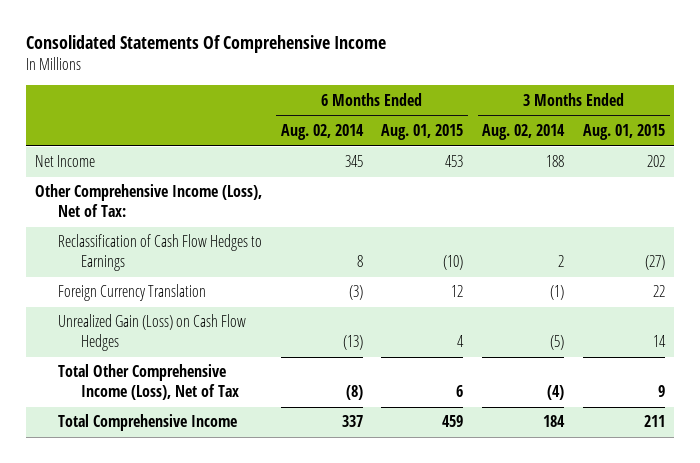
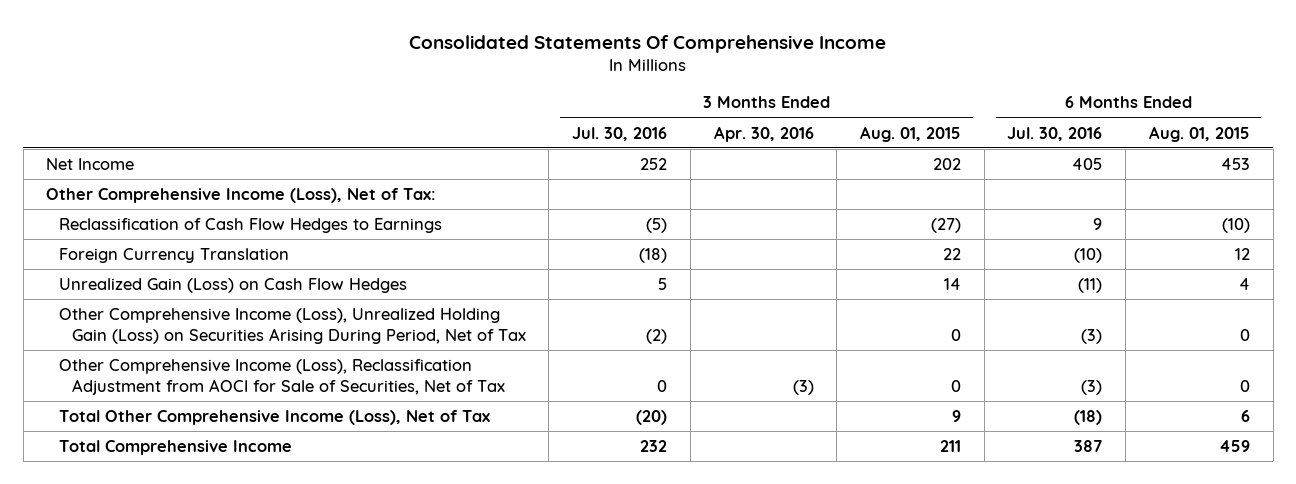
[280,123,364,140] Aug. 02, 2014 -> none
[482,123,566,140] Aug. 02, 2014 -> none
none -> [572,126,668,141] Jul. 30, 2016
none -> [713,125,814,142] Apr. 30, 2016
none -> [1007,126,1103,141] Jul. 30, 2016
none -> [59,307,526,344] Other Comprehensive Income (Loss), Unrealized Holding Gain (Loss) on Securities Arising During Period, Net of Tax
none -> [59,358,505,395] Other Comprehensive Income (Loss), Reclassification Adjustment from AOCI for Sale of Securities, Net of Tax

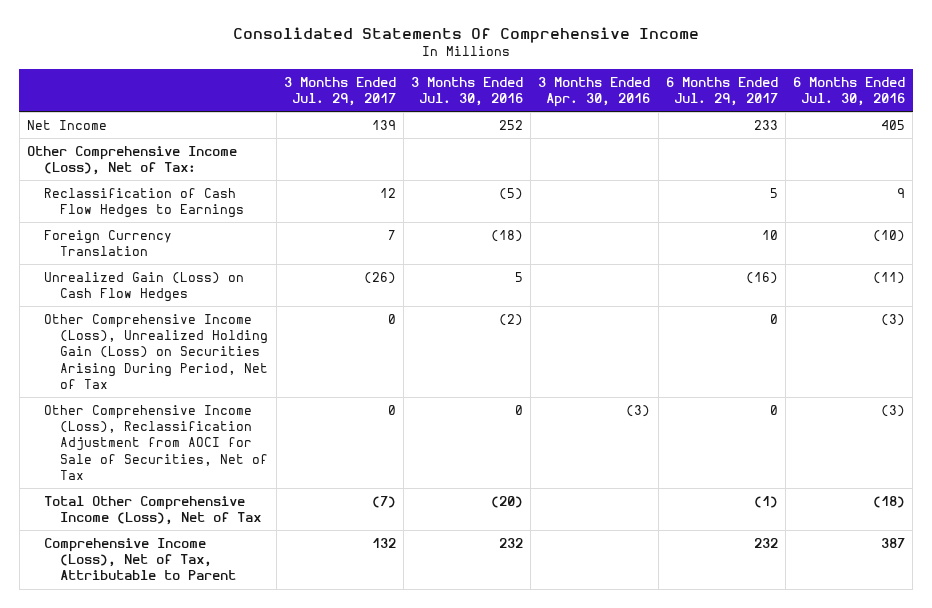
[859,125,961,142] Aug. 01, 2015 -> none
[1148,125,1250,142] Aug. 01, 2015 -> none
none -> [283,76,396,106] 3 Months Ended Jul. 29, 2017
none -> [665,76,778,106] 6 Months Ended Jul. 29, 2017
[59,439,293,455] Total Comprehensive Income -> [43,537,237,581] Comprehensive Income (Loss), Net of Tax, Attributable to Parent

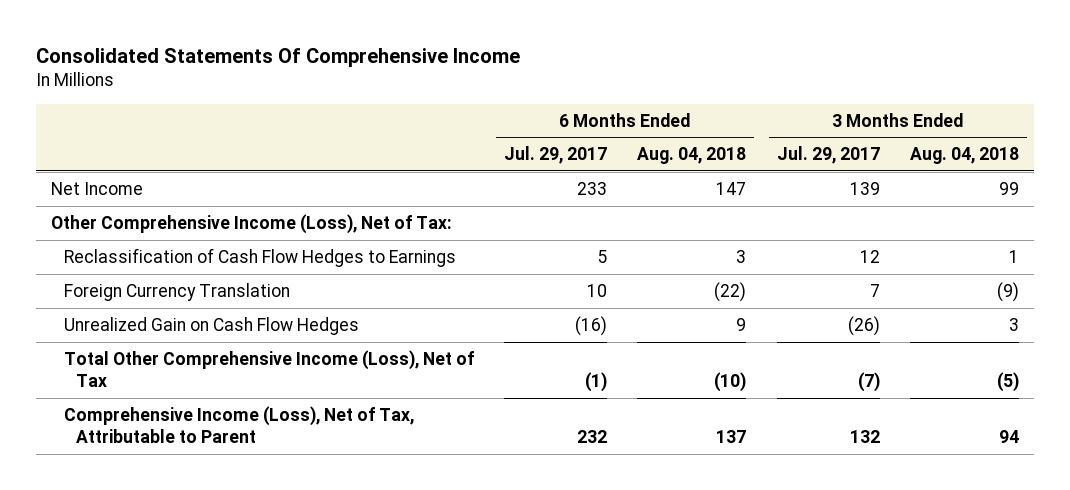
[411,76,524,106] 3 Months Ended Jul. 30, 2016 -> none
[538,76,651,107] 3 Months Ended Apr. 30, 2016 -> none
[793,76,906,106] 6 Months Ended Jul. 30, 2016 -> none
none -> [637,147,747,165] Aug. 04, 2018
none -> [910,147,1020,165] Aug. 04, 2018
[43,313,269,390] Other Comprehensive Income (Loss), Unrealized Holding Gain (Loss) on Securities Arising During Period, Net of Tax -> none
[43,404,269,481] Other Comprehensive Income (Loss), Reclassification Adjustment from AOCI for Sale of Securities, Net of Tax -> none
[43,271,244,303] Unrealized Gain (Loss) on Cash Flow Hedges -> [63,316,359,335] Unrealized Gain on Cash Flow Hedges

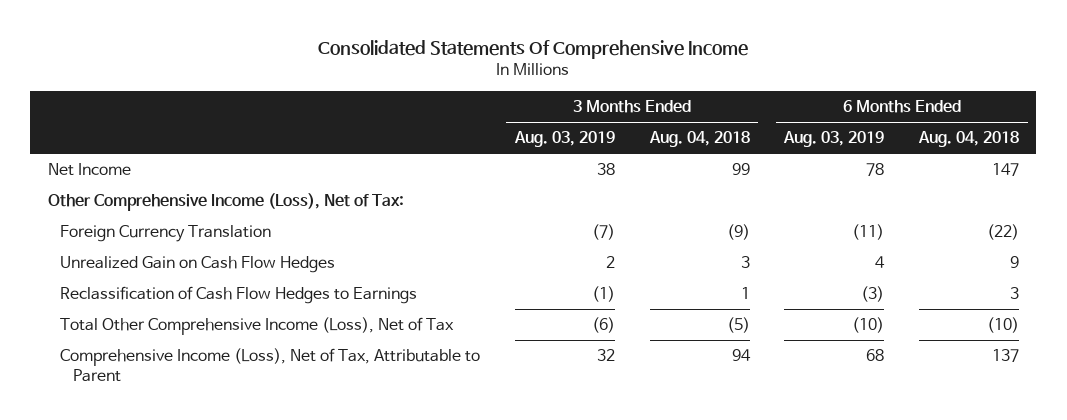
[503,146,607,165] Jul. 29, 2017 -> none
[776,146,880,165] Jul. 29, 2017 -> none
none -> [513,131,615,148] Aug. 03, 2019
none -> [783,131,885,148] Aug. 03, 2019
[63,247,456,267] Reclassification of Cash Flow Hedges to Earnings -> [60,286,418,305] Reclassification of Cash Flow Hedges to Earnings

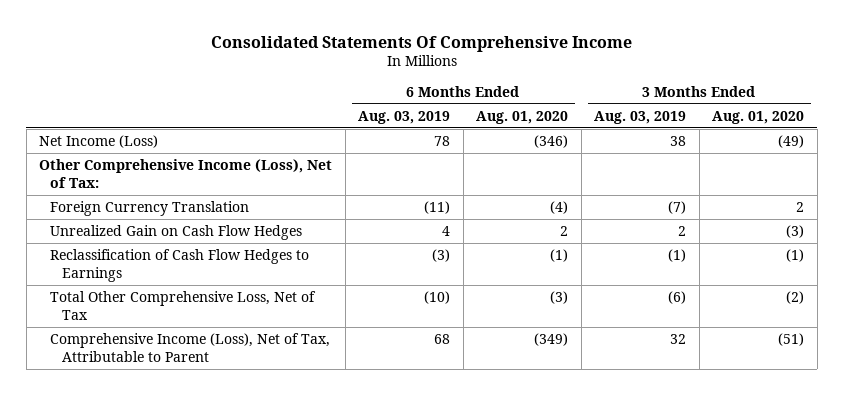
[648,131,750,148] Aug. 04, 2018 -> none
[917,131,1019,148] Aug. 04, 2018 -> none
none -> [476,110,569,124] Aug. 01, 2020
none -> [712,110,805,124] Aug. 01, 2020
[47,163,131,177] Net Income -> [39,134,159,148] Net Income (Loss)
[60,317,455,336] Total Other Comprehensive Income (Loss), Net of Tax -> [50,290,317,320] Total Other Comprehensive Loss, Net of Tax

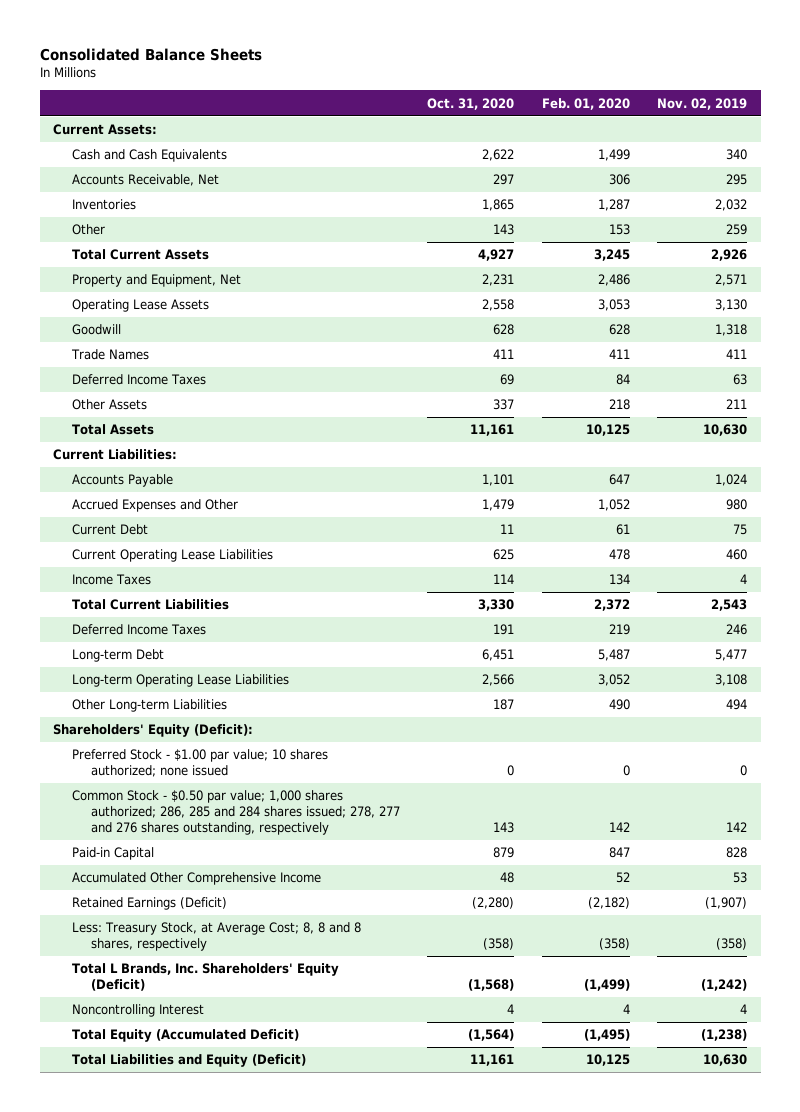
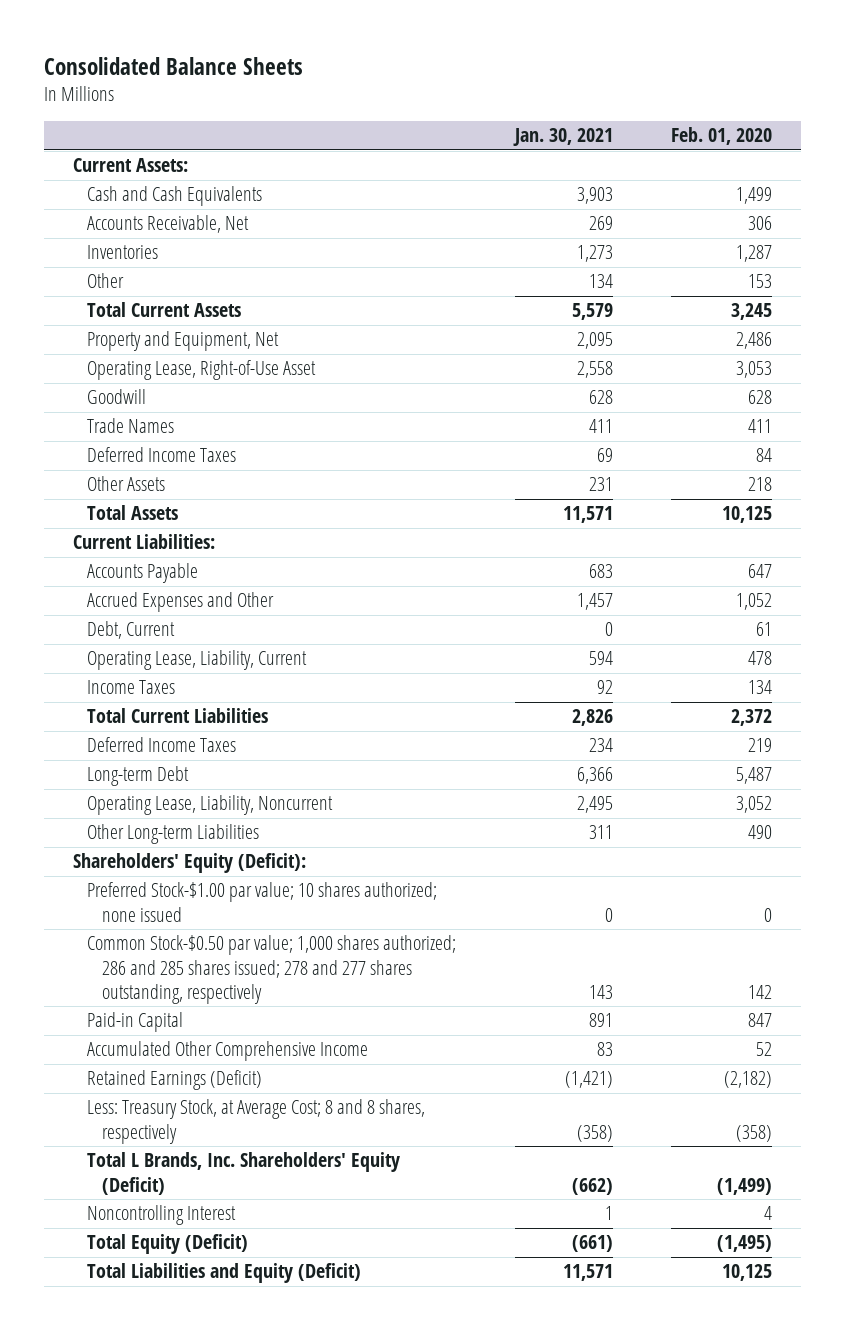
[427,97,515,110] Oct. 31, 2020 -> none
[657,97,748,110] Nov. 02, 2019 -> none
none -> [512,128,613,147] Jan. 30, 2021
[72,299,210,313] Operating Lease Assets -> [87,360,317,381] Operating Lease, Right-of-Use Asset
[72,524,149,536] Current Debt -> [87,621,176,640] Debt, Current
[72,549,274,563] Current Operating Lease Liabilities -> [87,650,308,671] Operating Lease, Liability, Current
[72,674,290,688] Long-term Operating Lease Liabilities -> [87,795,334,816] Operating Lease, Liability, Noncurrent
[72,749,329,778] Preferred Stock - $1.00 par value; 10 shares authorized; none issued -> [87,882,438,922] Preferred Stock-$1.00 par value; 10 shares authorized; none issued
[72,790,400,835] Common Stock - $0.50 par value; 1,000 shares authorized; 286, 285 and 284 shares issued; 278, 277 and 276 shares outstanding, respectively -> [87,935,457,1004] Common Stock-$0.50 par value; 1,000 shares authorized; 286 and 285 shares issued; 278 and 277 shares outstanding, respectively
[72,922,362,952] Less: Treasury Stock, at Average Cost; 8, 8 and 8 shares, respectively -> [87,1099,426,1144] Less: Treasury Stock, at Average Cost; 8 and 8 shares, respectively
[72,1029,300,1043] Total Equity (Accumulated Deficit) -> [87,1234,249,1255] Total Equity (Deficit)

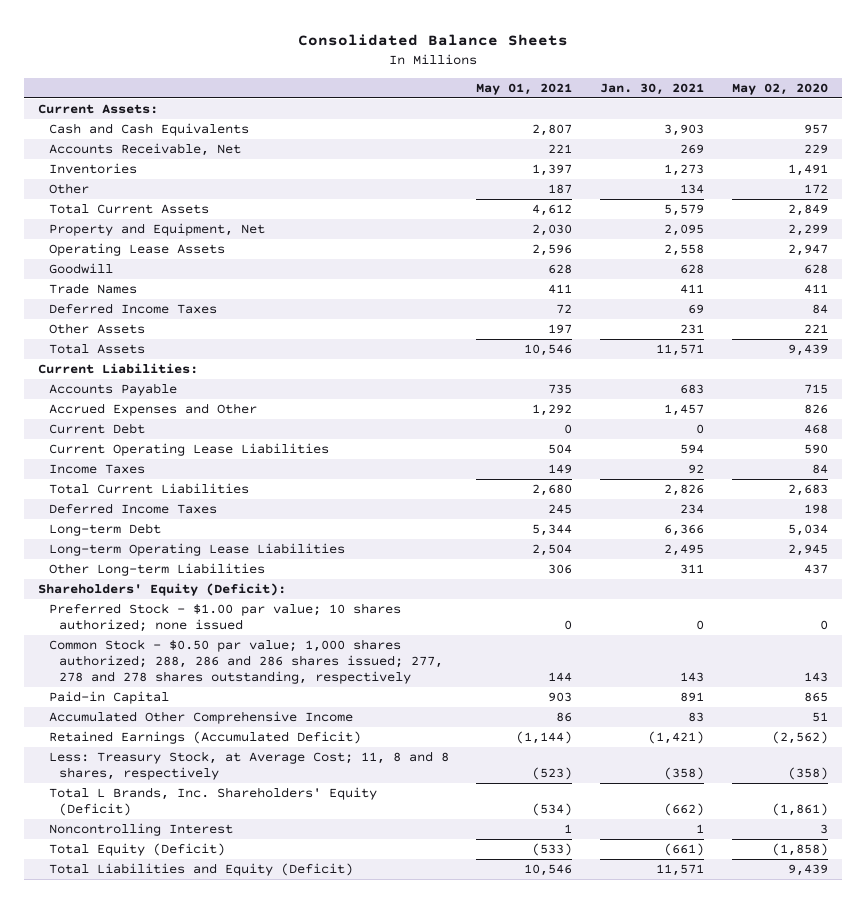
[670,127,772,146] Feb. 01, 2020 -> none
none -> [476,82,573,95] May 01, 2021
none -> [731,82,828,95] May 02, 2020
[87,360,317,381] Operating Lease, Right-of-Use Asset -> [48,242,225,256] Operating Lease Assets
[87,621,176,640] Debt, Current -> [48,422,145,434] Current Debt
[87,650,308,671] Operating Lease, Liability, Current -> [48,442,329,456] Current Operating Lease Liabilities
[87,795,334,816] Operating Lease, Liability, Noncurrent -> [48,542,345,556] Long-term Operating Lease Liabilities
[87,882,438,922] Preferred Stock-$1.00 par value; 10 shares authorized; none issued -> [48,602,401,633] Preferred Stock - $1.00 par value; 10 shares authorized; none issued
[87,935,457,1004] Common Stock-$0.50 par value; 1,000 shares authorized; 286 and 285 shares issued; 278 and 277 shares outstanding, respectively -> [48,638,444,685] Common Stock - $0.50 par value; 1,000 shares authorized; 288, 286 and 286 shares issued; 277, 278 and 278 shares outstanding, respectively
[87,1070,263,1091] Retained Earnings (Deficit) -> [48,730,361,744] Retained Earnings (Accumulated Deficit)
[87,1099,426,1144] Less: Treasury Stock, at Average Cost; 8 and 8 shares, respectively -> [48,750,449,781] Less: Treasury Stock, at Average Cost; 11, 8 and 8 shares, respectively

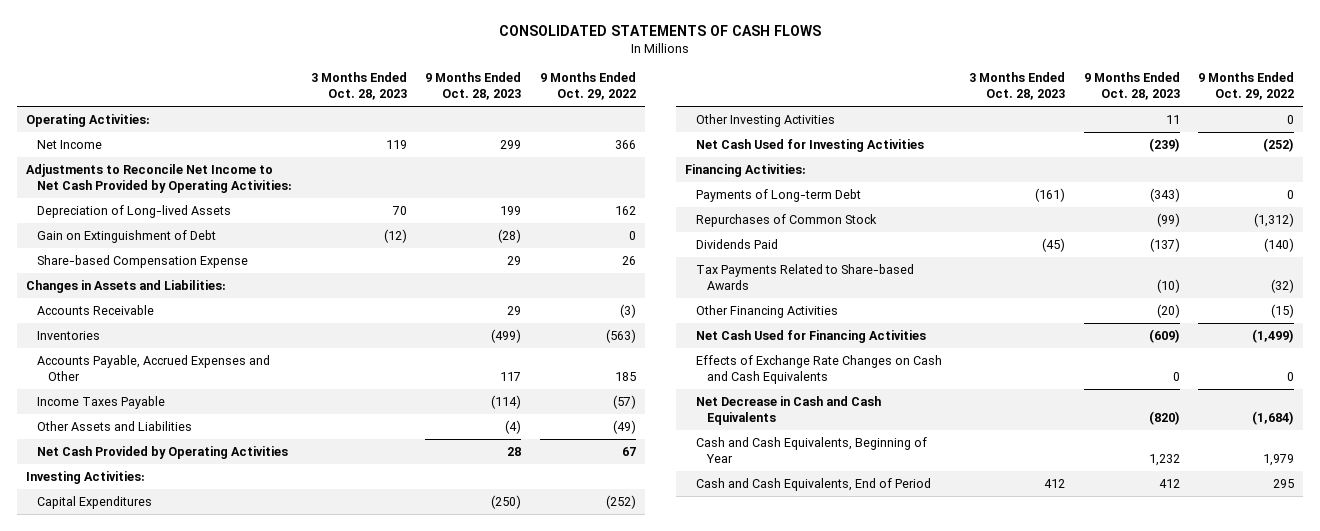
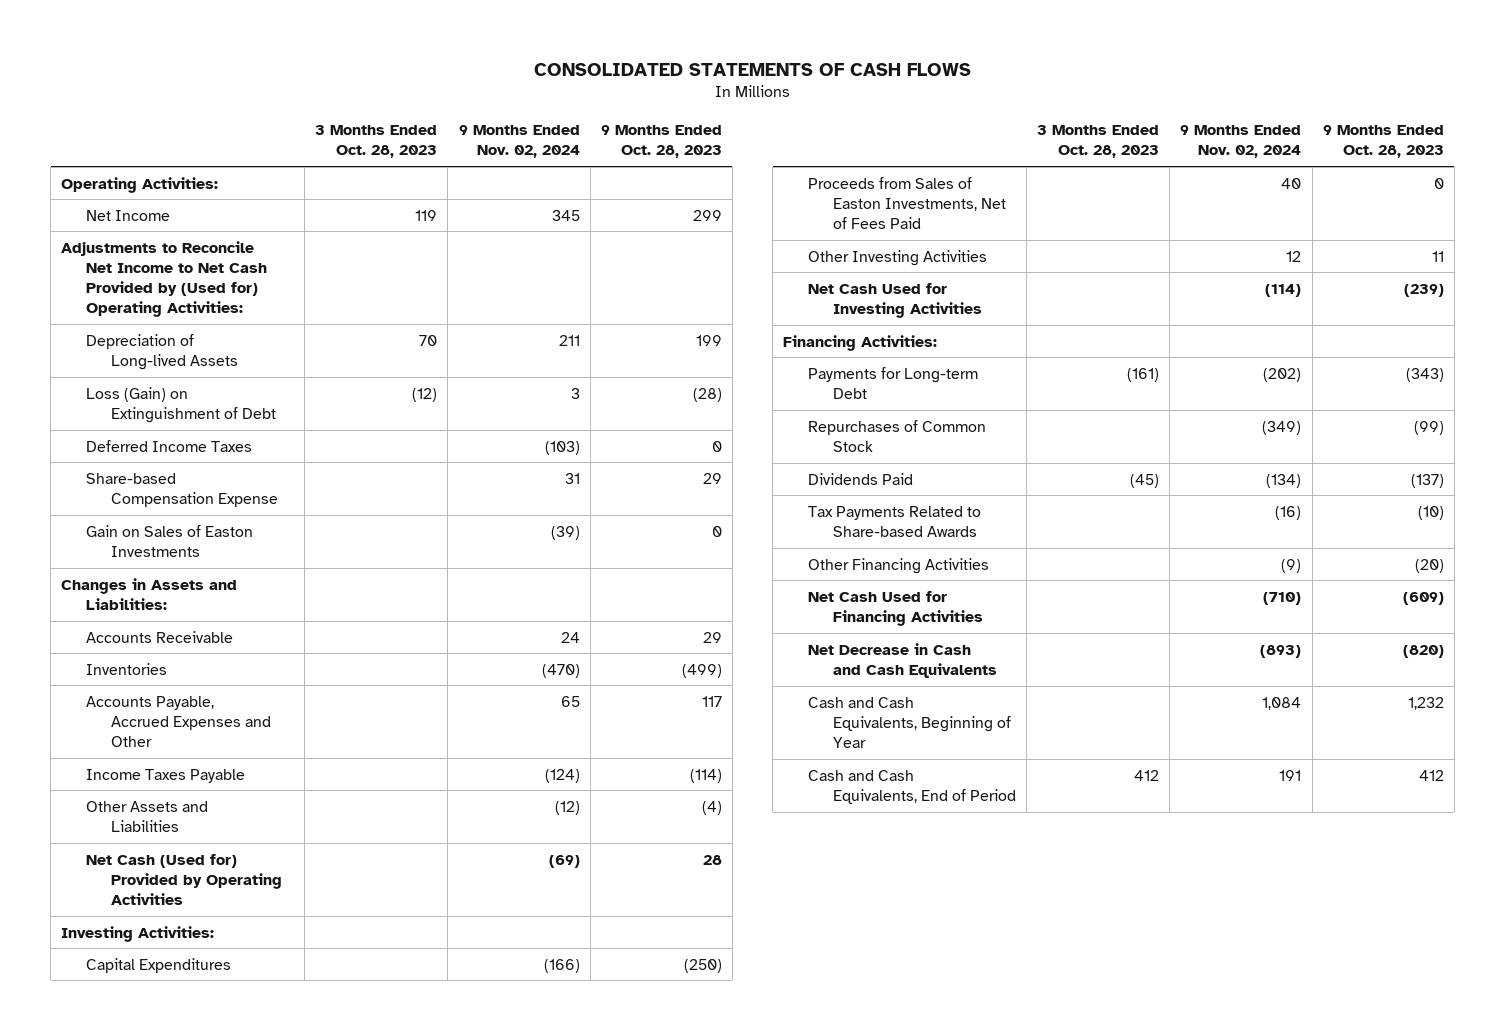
[539,72,636,101] 9 Months Ended Oct. 29, 2022 -> none
none -> [458,125,580,159] 9 Months Ended Nov. 02, 2024
[26,164,293,193] Adjustments to Reconcile Net Income to Net Cash Provided by Operating Activities: -> [61,240,268,318] Adjustments to Reconcile Net Income to Net Cash Provided by (Used for) Operating Activities:
[37,230,217,244] Gain on Extinguishment of Debt -> [86,386,277,423] Loss (Gain) on Extinguishment of Debt
none -> [86,439,253,452] Deferred Income Taxes
none -> [86,524,254,557] Gain on Sales of Easton Investments
[37,446,289,460] Net Cash Provided by Operating Activities -> [86,853,283,906] Net Cash (Used for) Provided by Operating Activities
none -> [808,176,1006,230] Proceeds from Sales of Easton Investments, Net of Fees Paid
[695,189,861,203] Payments of Long-term Debt -> [808,366,979,399] Payments for Long-term Debt
[695,355,942,384] Effects of Exchange Rate Changes on Cash and Cash Equivalents -> none

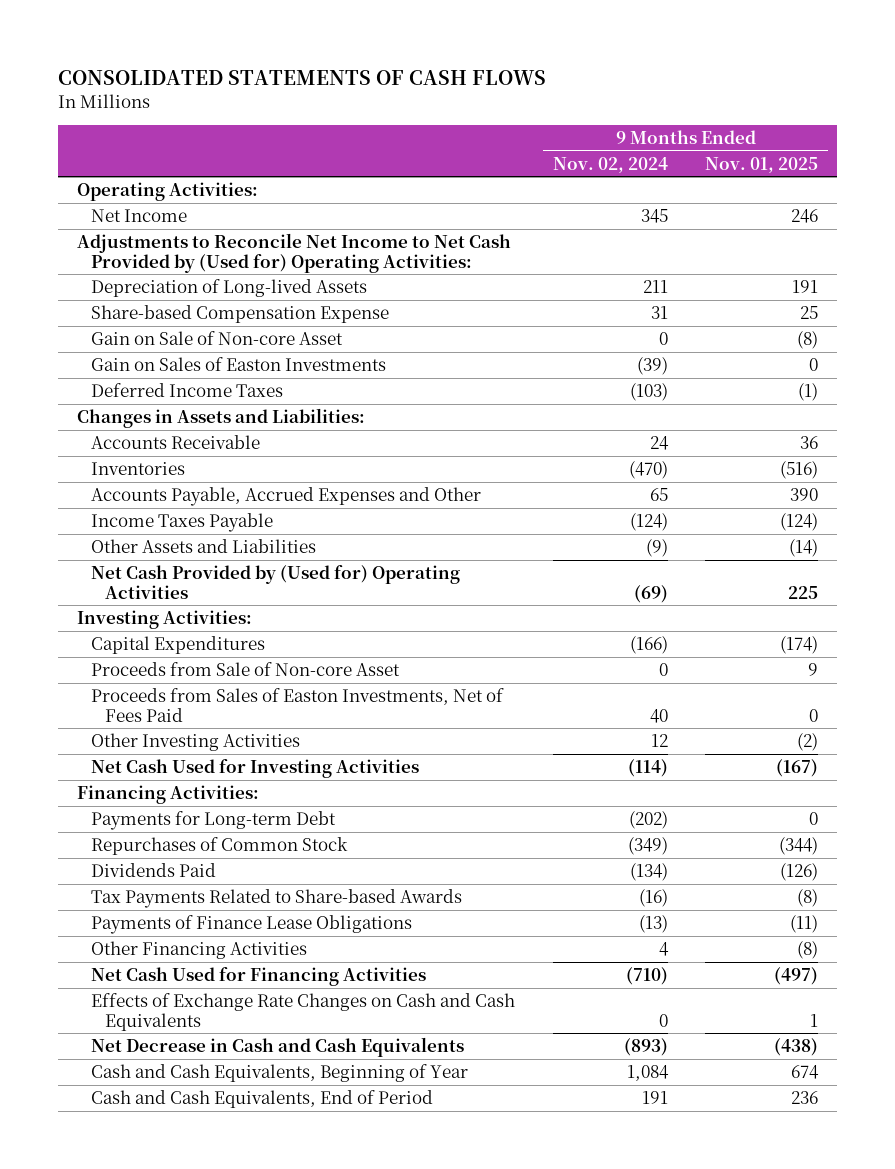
[315,125,438,159] 3 Months Ended Oct. 28, 2023 -> none
[600,125,722,159] 9 Months Ended Oct. 28, 2023 -> none
none -> [705,156,819,173] Nov. 01, 2025
[86,386,277,423] Loss (Gain) on Extinguishment of Debt -> none
none -> [90,331,343,346] Gain on Sale of Non-core Asset
[86,439,253,452] Deferred Income Taxes -> [90,383,283,398] Deferred Income Taxes
[554,800,580,815] (12) -> [645,539,668,558] (9)
[86,853,283,906] Net Cash (Used for) Provided by Operating Activities -> [90,565,460,599] Net Cash Provided by (Used for) Operating Activities
none -> [90,662,400,677] Proceeds from Sale of Non-core Asset
none -> [90,915,412,935] Payments of Finance Lease Obligations
[1281,558,1302,573] (9) -> [658,942,669,957] 4
none -> [90,993,515,1031] Effects of Exchange Rate Changes on Cash and Cash Equivalents

